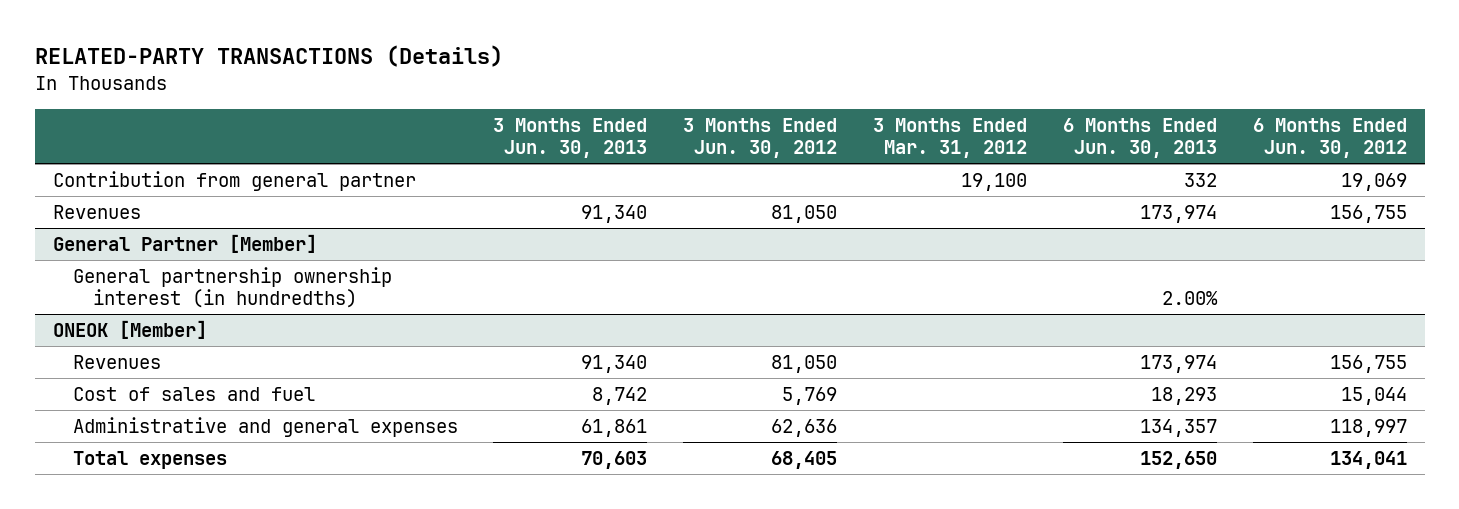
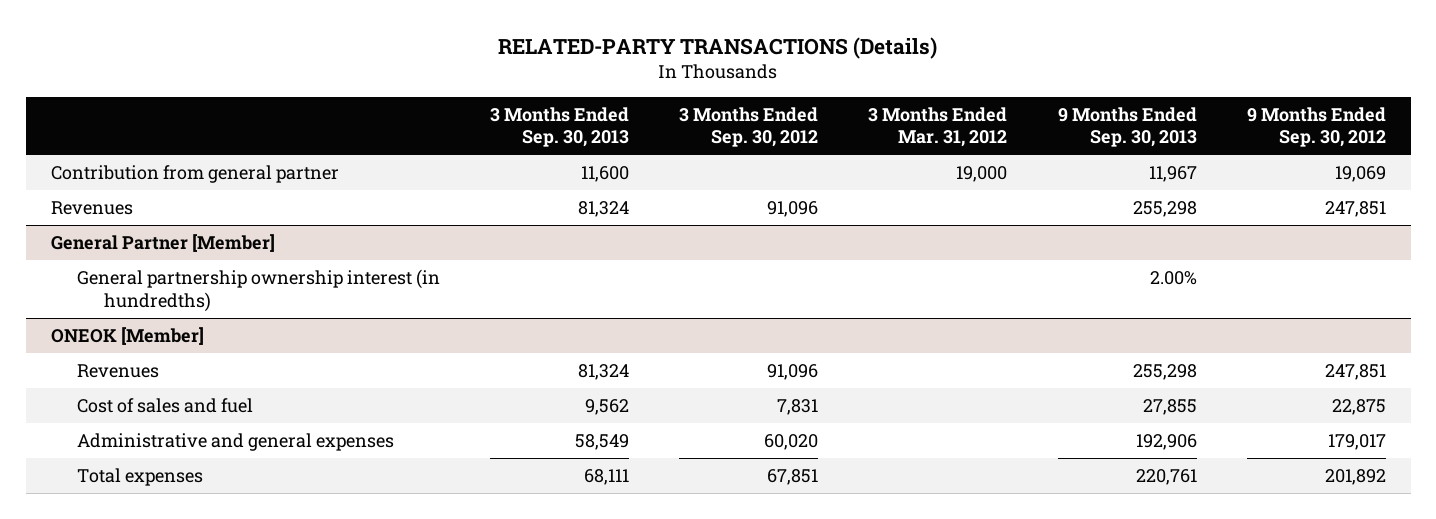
[493,118,648,159] 3 Months Ended Jun. 30, 2013 -> none
[683,118,838,159] 3 Months Ended Jun. 30, 2012 -> none
[1062,118,1217,159] 6 Months Ended Jun. 30, 2013 -> none
[1252,118,1407,159] 6 Months Ended Jun. 30, 2012 -> none
none -> [490,106,630,148] 3 Months Ended Sep. 30, 2013
none -> [679,106,819,148] 3 Months Ended Sep. 30, 2012
none -> [1057,106,1197,148] 9 Months Ended Sep. 30, 2013
none -> [1246,106,1386,148] 9 Months Ended Sep. 30, 2012
[961,172,1028,191] 19,100 -> [956,166,1008,183] 19,000

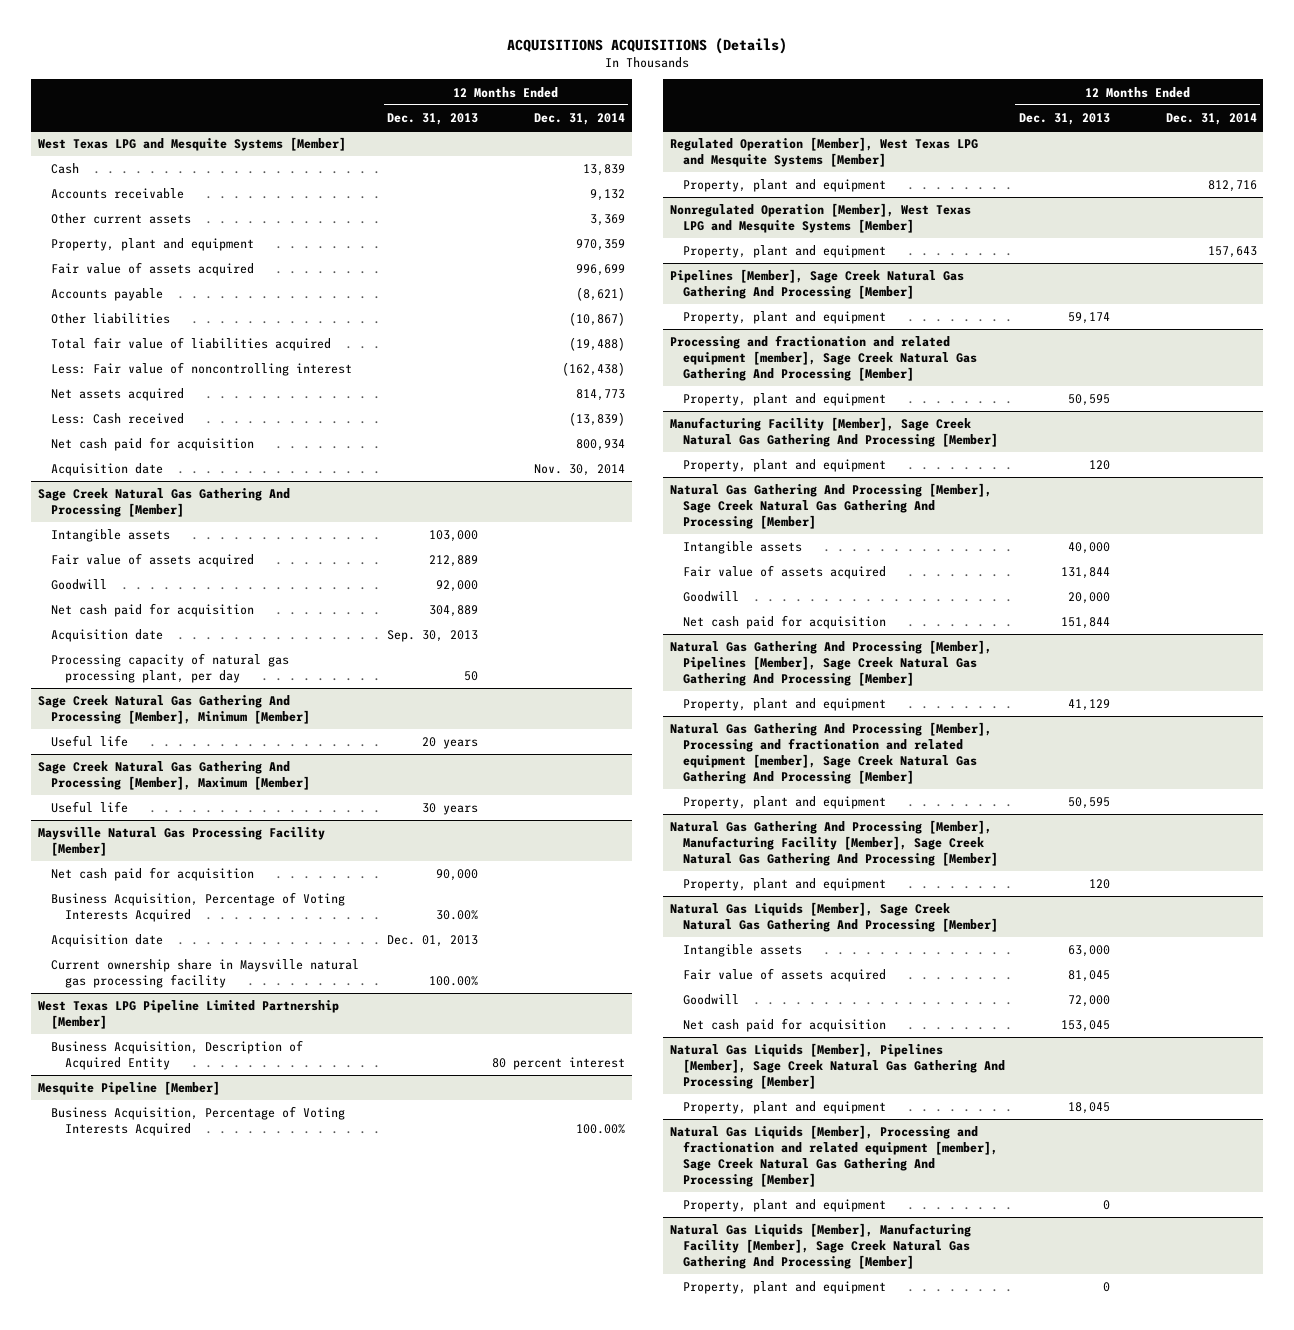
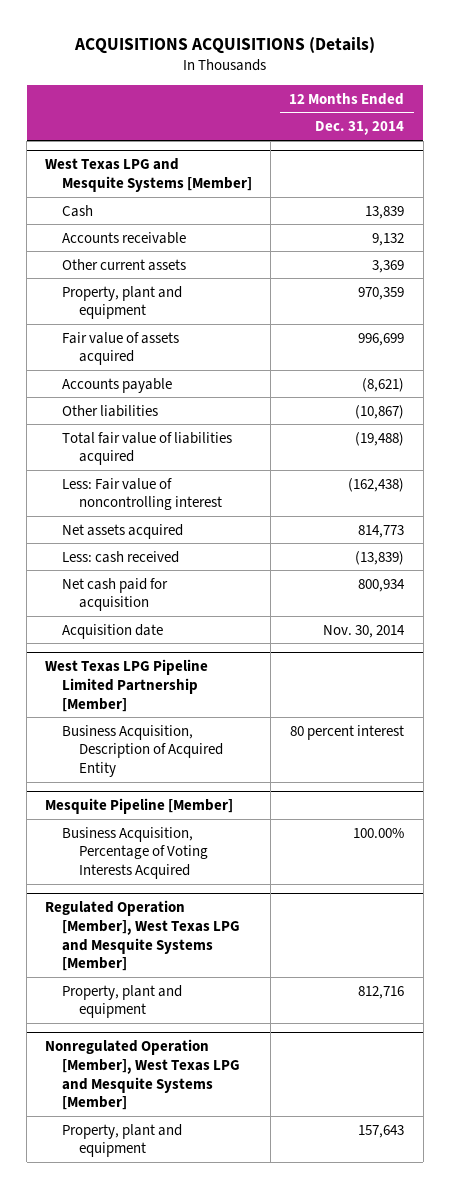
[387,112,479,125] Dec. 31, 2013 -> none
[51,413,185,425] Less: Cash received -> [61,550,179,563] Less: cash received
[37,488,290,517] Sage Creek Natural Gas Gathering And Processing [Member] -> none
[51,529,171,543] Intangible assets -> none
[51,553,255,568] Fair value of assets acquired -> none
[51,579,108,591] Goodwill -> none
[51,603,255,618] Net cash paid for acquisition -> none
[51,629,164,643] Acquisition date -> none
[51,653,290,683] Processing capacity of natural gas processing plant, per day -> none
[37,695,311,724] Sage Creek Natural Gas Gathering And Processing [Member], Minimum [Member] -> none
[51,735,129,748] Useful life -> none
[37,761,311,790] Sage Creek Natural Gas Gathering And Processing [Member], Maximum [Member] -> none
[51,801,129,814] Useful life -> none
[37,827,325,856] Maysville Natural Gas Processing Facility [Member] -> none
[51,867,255,882] Net cash paid for acquisition -> none
[51,892,346,922] Business Acquisition, Percentage of Voting Interests Acquired -> none
[51,934,164,948] Acquisition date -> none
[51,959,360,988] Current ownership share in Maysville natural gas processing facility -> none
[669,269,964,299] Pipelines [Member], Sage Creek Natural Gas Gathering And Processing [Member] -> none
[683,311,887,325] Property, plant and equipment -> none
[669,335,978,381] Processing and fractionation and related equipment [member], Sage Creek Natural Gas Gathering And Processing [Member] -> none
[683,393,887,407] Property, plant and equipment -> none
[669,417,999,447] Manufacturing Facility [Member], Sage Creek Natural Gas Gathering And Processing [Member] -> none
[683,459,887,473] Property, plant and equipment -> none
[669,483,992,529] Natural Gas Gathering And Processing [Member], Sage Creek Natural Gas Gathering And Processing [Member] -> none
[683,541,803,555] Intangible assets -> none
[683,565,887,580] Fair value of assets acquired -> none
[683,591,740,603] Goodwill -> none
[683,615,887,630] Net cash paid for acquisition -> none
[669,640,992,686] Natural Gas Gathering And Processing [Member], Pipelines [Member], Sage Creek Natural Gas Gathering And Processing [Member] -> none
[683,698,887,712] Property, plant and equipment -> none
[669,722,992,784] Natural Gas Gathering And Processing [Member], Processing and fractionation and related equipment [member], Sage Creek Natural Gas Gathering And Processing [Member] -> none
[683,796,887,810] Property, plant and equipment -> none
[669,820,999,866] Natural Gas Gathering And Processing [Member], Manufacturing Facility [Member], Sage Creek Natural Gas Gathering And Processing [Member] -> none
[683,878,887,892] Property, plant and equipment -> none
[669,902,999,932] Natural Gas Liquids [Member], Sage Creek Natural Gas Gathering And Processing [Member] -> none
[683,944,803,958] Intangible assets -> none
[683,968,887,983] Fair value of assets acquired -> none
[683,994,740,1006] Goodwill -> none
[683,1018,887,1033] Net cash paid for acquisition -> none
[669,1043,1006,1089] Natural Gas Liquids [Member], Pipelines [Member], Sage Creek Natural Gas Gathering And Processing [Member] -> none
[683,1101,887,1115] Property, plant and equipment -> none
[669,1125,999,1187] Natural Gas Liquids [Member], Processing and fractionation and related equipment [member], Sage Creek Natural Gas Gathering And Processing [Member] -> none
[683,1199,887,1213] Property, plant and equipment -> none
[669,1223,971,1269] Natural Gas Liquids [Member], Manufacturing Facility [Member], Sage Creek Natural Gas Gathering And Processing [Member] -> none
[683,1281,887,1295] Property, plant and equipment -> none

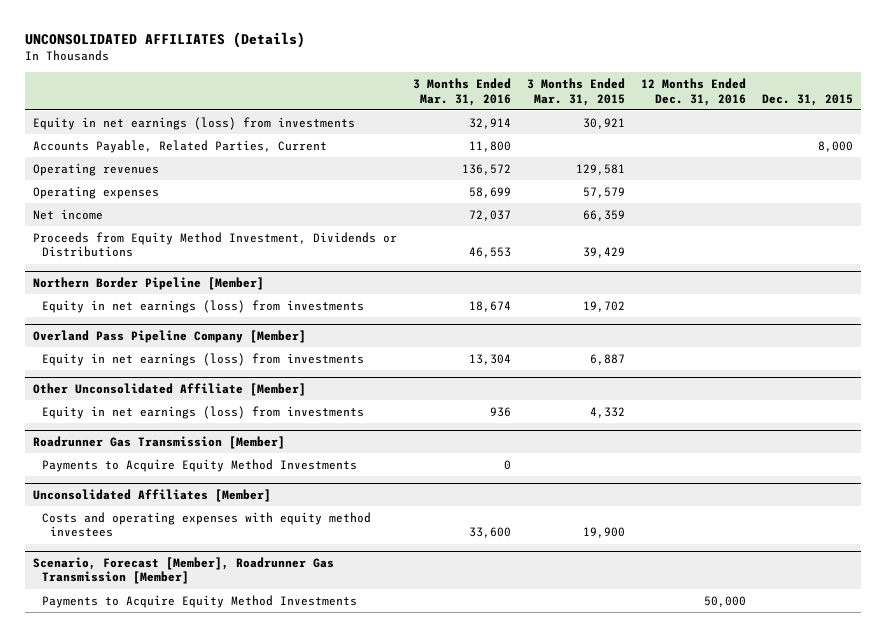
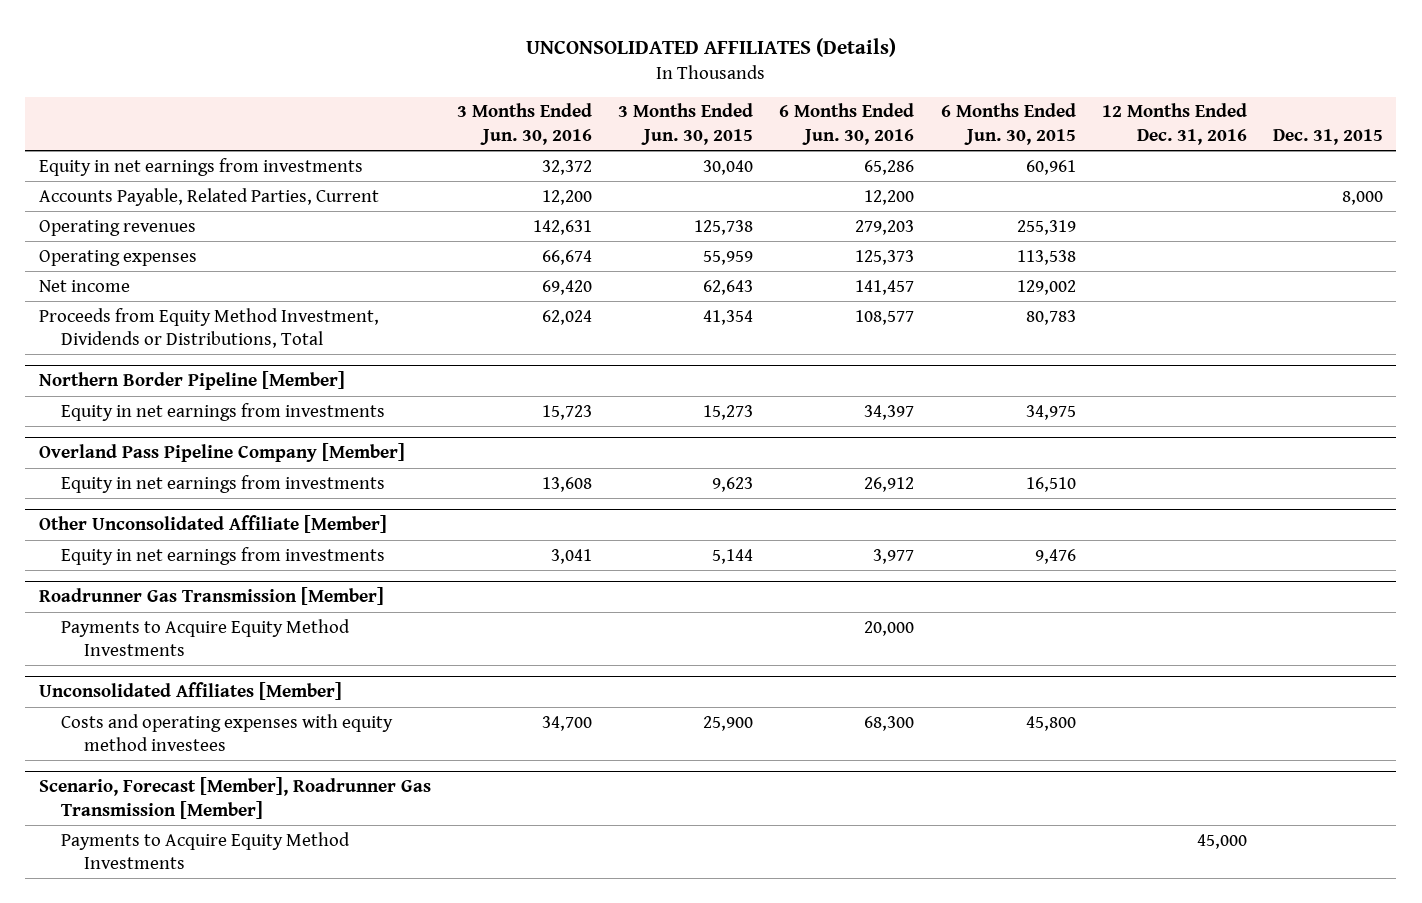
[413,78,512,106] 3 Months Ended Mar. 31, 2016 -> none
[527,78,626,106] 3 Months Ended Mar. 31, 2015 -> none
none -> [456,103,592,146] 3 Months Ended Jun. 30, 2016
none -> [618,103,754,146] 3 Months Ended Jun. 30, 2015
none -> [779,103,915,146] 6 Months Ended Jun. 30, 2016
none -> [940,103,1076,146] 6 Months Ended Jun. 30, 2015
[33,116,356,130] Equity in net earnings (loss) from investments -> [38,157,363,176] Equity in net earnings from investments
[33,231,398,258] Proceeds from Equity Method Investment, Dividends or Distributions -> [38,307,379,349] Proceeds from Equity Method Investment, Dividends or Distributions, Total
[41,299,364,313] Equity in net earnings (loss) from investments -> [61,402,386,421] Equity in net earnings from investments
[41,352,364,366] Equity in net earnings (loss) from investments -> [61,474,386,493] Equity in net earnings from investments
[41,405,364,419] Equity in net earnings (loss) from investments -> [61,546,386,565] Equity in net earnings from investments
[704,595,747,607] 50,000 -> [1197,833,1248,849] 45,000

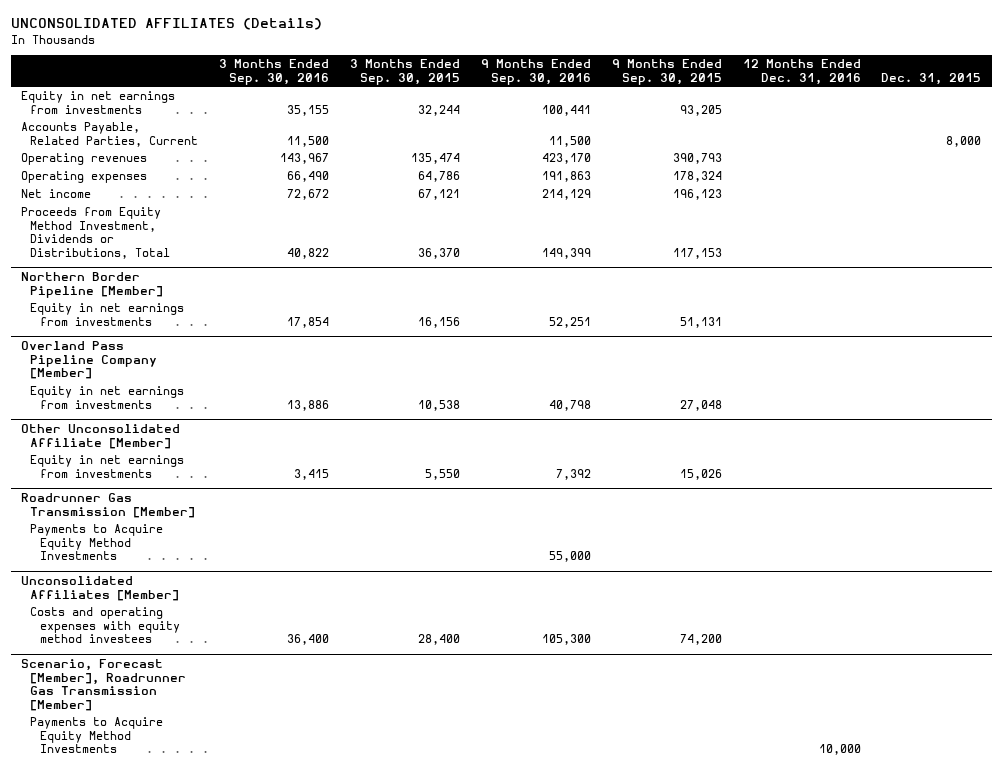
[456,103,592,146] 3 Months Ended Jun. 30, 2016 -> none
[618,103,754,146] 3 Months Ended Jun. 30, 2015 -> none
[779,103,915,146] 6 Months Ended Jun. 30, 2016 -> none
[940,103,1076,146] 6 Months Ended Jun. 30, 2015 -> none
none -> [219,59,330,85] 3 Months Ended Sep. 30, 2016
none -> [350,59,461,85] 3 Months Ended Sep. 30, 2015
none -> [480,59,591,85] 9 Months Ended Sep. 30, 2016
none -> [611,59,722,85] 9 Months Ended Sep. 30, 2015
[1197,833,1248,849] 45,000 -> [818,744,861,756] 10,000

